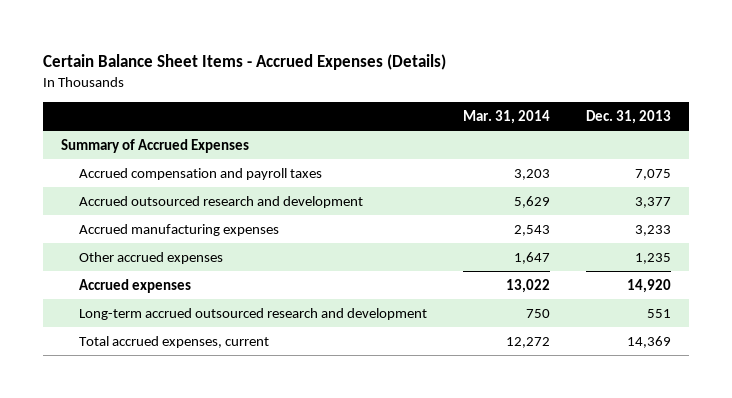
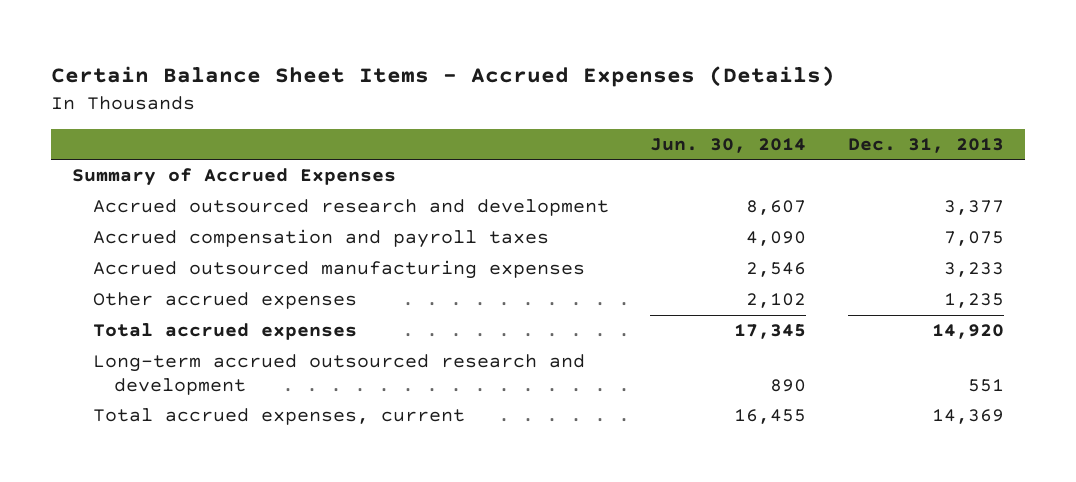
[462,109,550,124] Mar. 31, 2014 -> none
none -> [650,137,807,153] Jun. 30, 2014
[78,168,322,181] Accrued compensation and payroll taxes -> [92,229,549,249] Accrued compensation and payroll taxes
[78,224,279,237] Accrued manufacturing expenses -> [92,260,585,280] Accrued outsourced manufacturing expenses
[78,279,191,294] Accrued expenses -> [92,323,357,341] Total accrued expenses

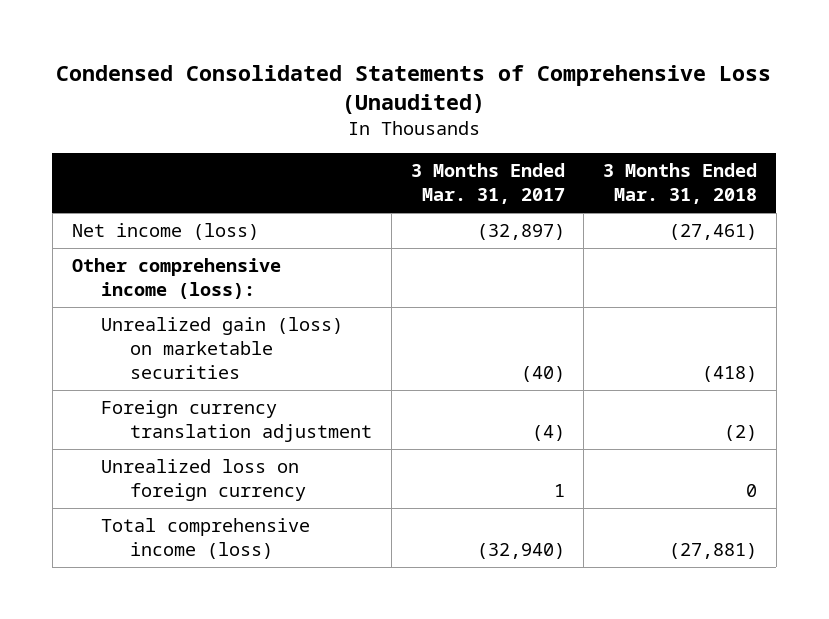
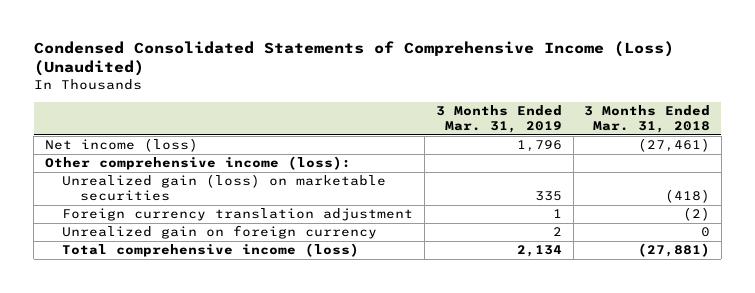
[56,65,772,114] Condensed Consolidated Statements of Comprehensive Loss (Unaudited) -> [33,40,674,77] Condensed Consolidated Statements of Comprehensive Income (Loss) (Unaudited)
[410,163,565,205] 3 Months Ended Mar. 31, 2017 -> none
none -> [435,105,562,133] 3 Months Ended Mar. 31, 2019
[100,459,306,502] Unrealized loss on foreign currency -> [62,225,378,240] Unrealized gain on foreign currency

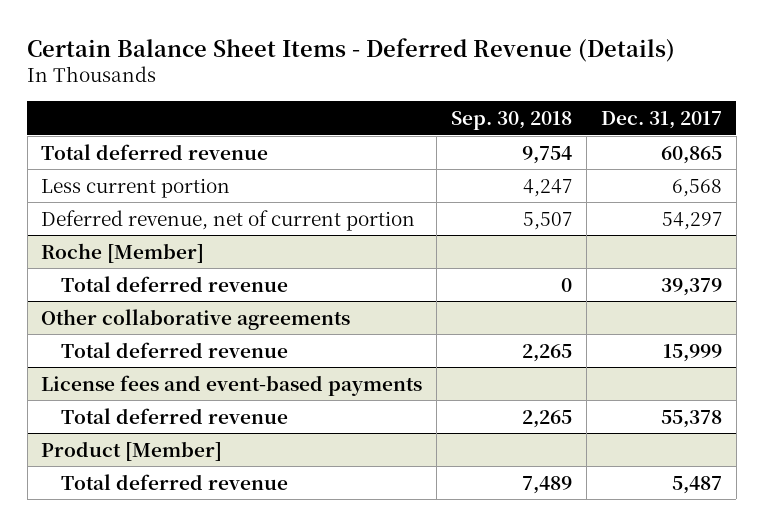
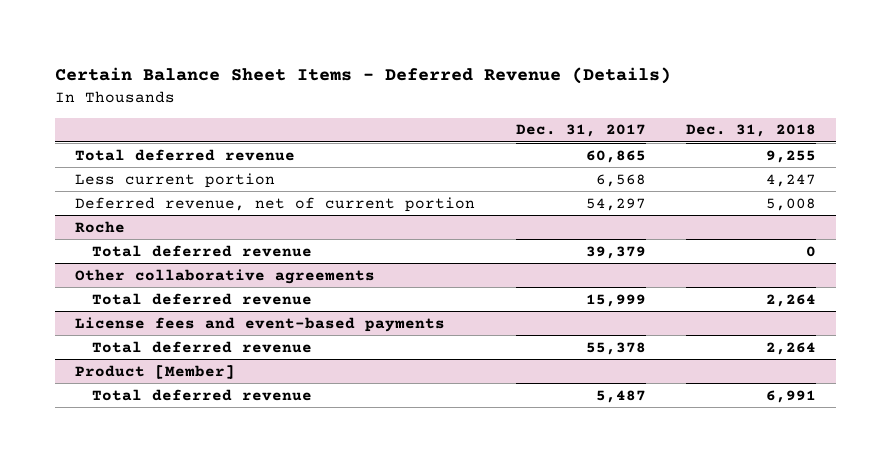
[451,111,573,131] Sep. 30, 2018 -> none
none -> [686,124,817,138] Dec. 31, 2018
[41,242,205,263] Roche [Member] -> [75,220,126,233] Roche

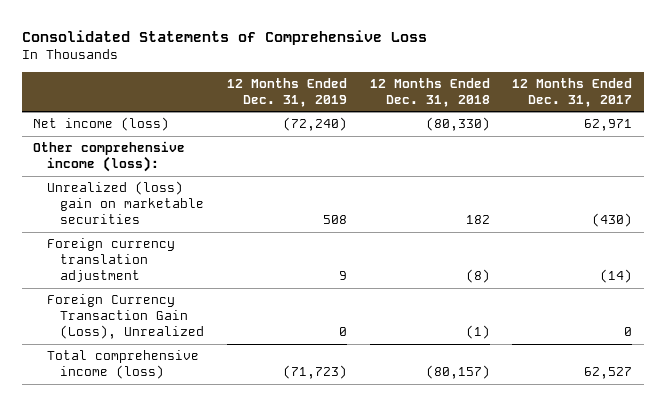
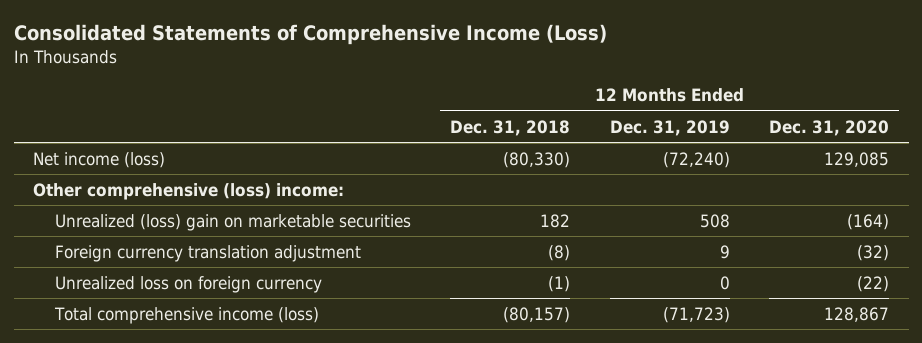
[22,29,428,45] Consolidated Statements of Comprehensive Loss -> [13,23,607,45] Consolidated Statements of Comprehensive Income (Loss)
[512,77,633,107] 12 Months Ended Dec. 31, 2017 -> none
none -> [768,119,889,136] Dec. 31, 2020
[33,141,186,173] Other comprehensive income (loss): -> [33,182,345,200] Other comprehensive (loss) income:
[46,294,205,340] Foreign Currency Transaction Gain (Loss), Unrealized -> [54,275,322,293] Unrealized loss on foreign currency

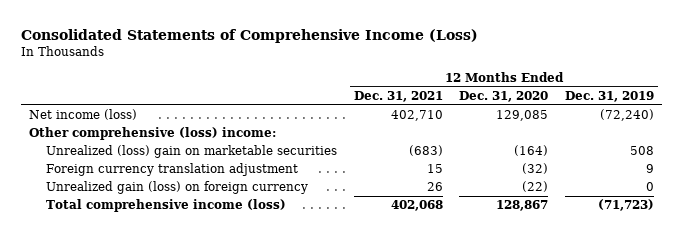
[450,119,571,136] Dec. 31, 2018 -> none
none -> [353,91,443,103] Dec. 31, 2021
[54,275,322,293] Unrealized loss on foreign currency -> [46,181,309,195] Unrealized gain (loss) on foreign currency

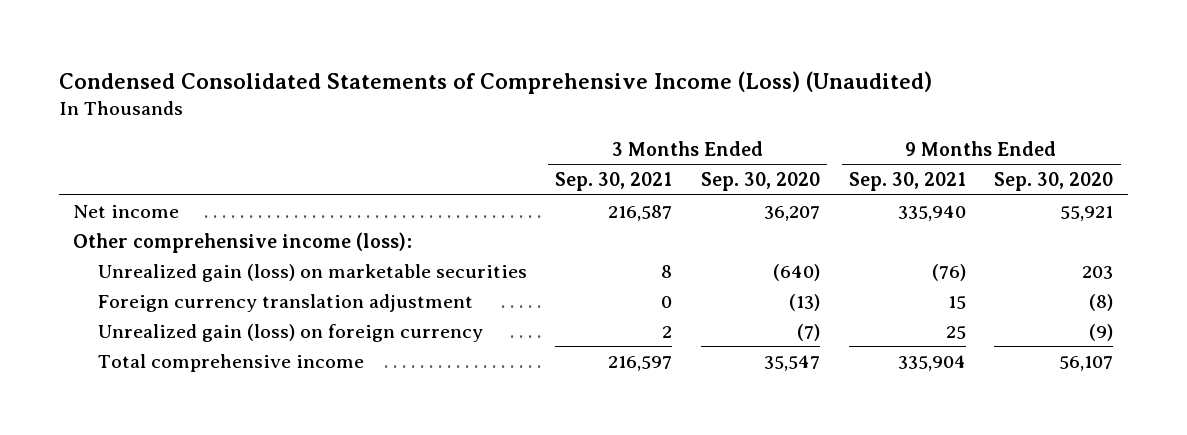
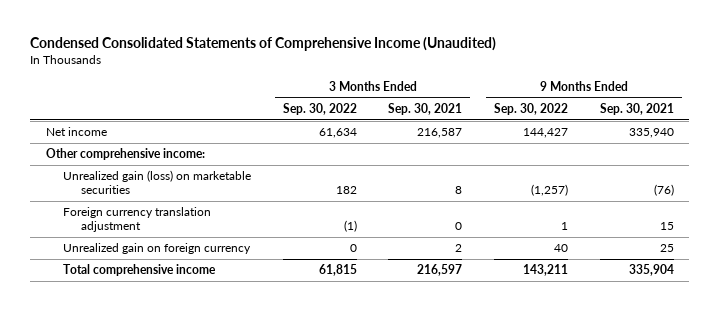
[59,71,933,95] Condensed Consolidated Statements of Comprehensive Income (Loss) (Unaudited) -> [29,36,496,51] Condensed Consolidated Statements of Comprehensive Income (Unaudited)
[701,172,821,192] Sep. 30, 2020 -> none
[994,172,1114,192] Sep. 30, 2020 -> none
none -> [282,103,357,116] Sep. 30, 2022
none -> [494,103,569,116] Sep. 30, 2022
[73,231,413,253] Other comprehensive income (loss): -> [45,148,205,161] Other comprehensive income:
[97,323,483,342] Unrealized gain (loss) on foreign currency -> [63,243,252,255] Unrealized gain on foreign currency

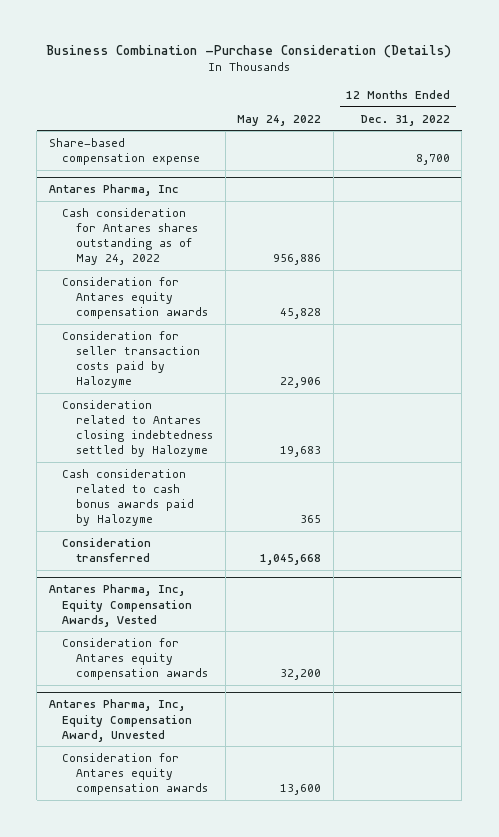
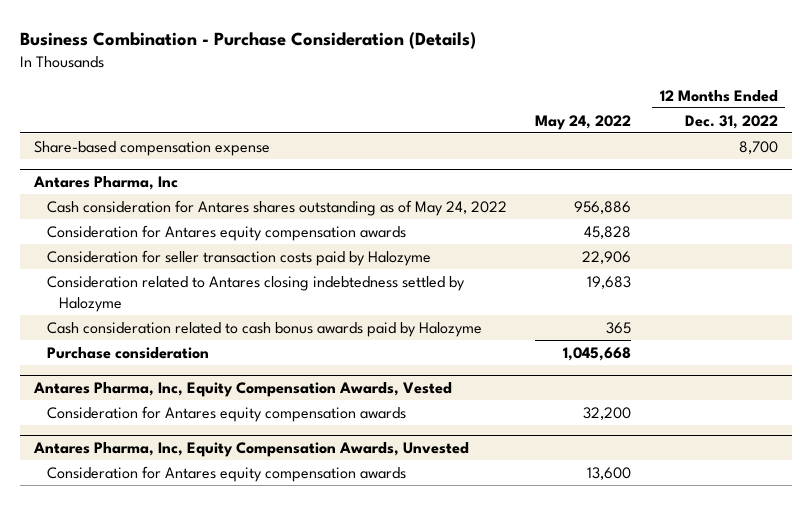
[46,45,452,59] Business Combination -Purchase Consideration (Details) -> [20,32,477,50] Business Combination - Purchase Consideration (Details)
[62,537,152,562] Consideration transferred -> [46,346,209,359] Purchase consideration
[48,699,193,742] Antares Pharma, Inc, Equity Compensation Award, Unvested -> [33,442,470,458] Antares Pharma, Inc, Equity Compensation Awards, Unvested

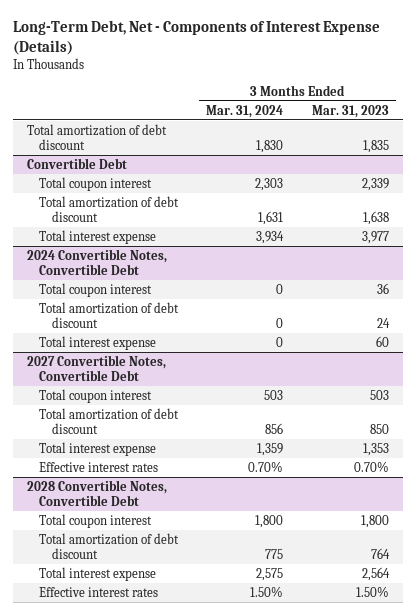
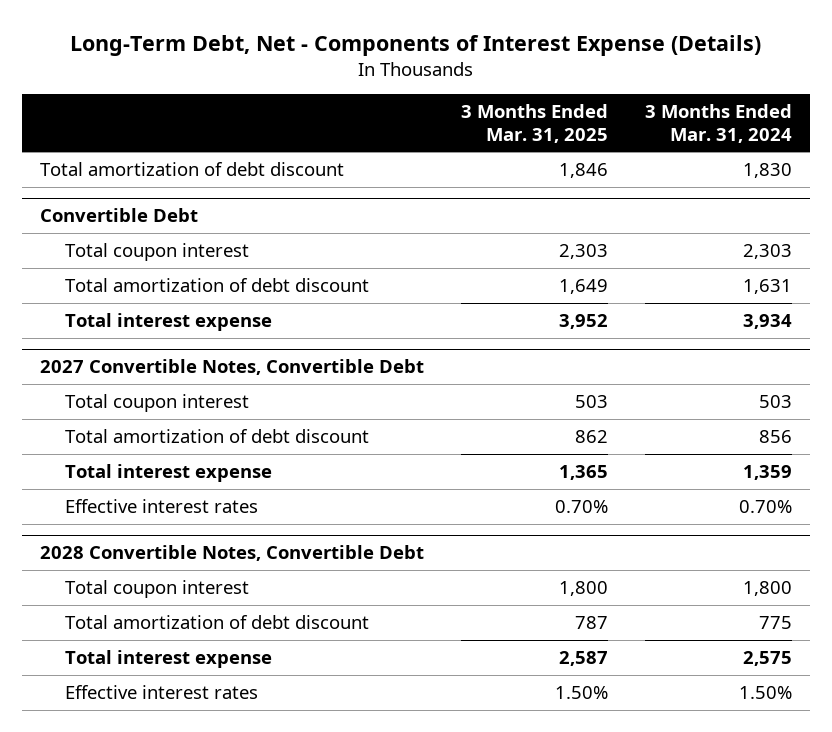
[311,104,389,118] Mar. 31, 2023 -> none
none -> [460,104,608,143] 3 Months Ended Mar. 31, 2025
[26,248,167,276] 2024 Convertible Notes, Convertible Debt -> none
[39,282,153,297] Total coupon interest -> none
[39,301,180,329] Total amortization of debt discount -> none
[39,335,157,350] Total interest expense -> none

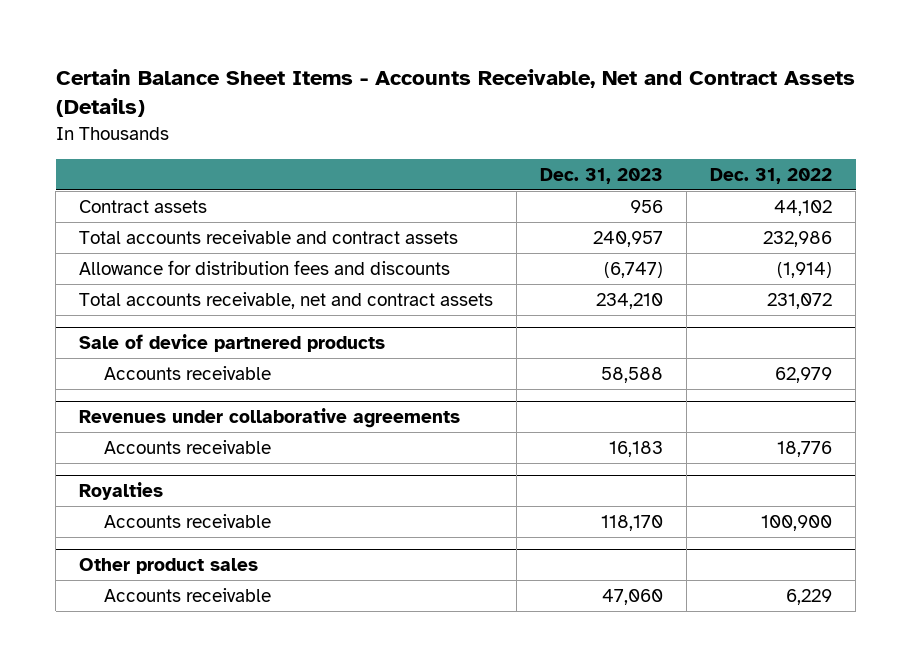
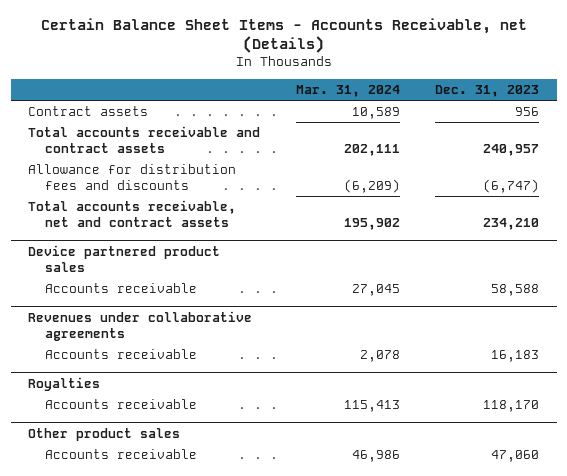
[55,68,855,118] Certain Balance Sheet Items - Accounts Receivable, Net and Contract Assets (Details) -> [40,18,527,54] Certain Balance Sheet Items - Accounts Receivable, net (Details)
[710,167,833,184] Dec. 31, 2022 -> none
none -> [295,84,400,97] Mar. 31, 2024
[79,334,386,353] Sale of device partnered products -> [28,244,221,272] Device partnered product sales

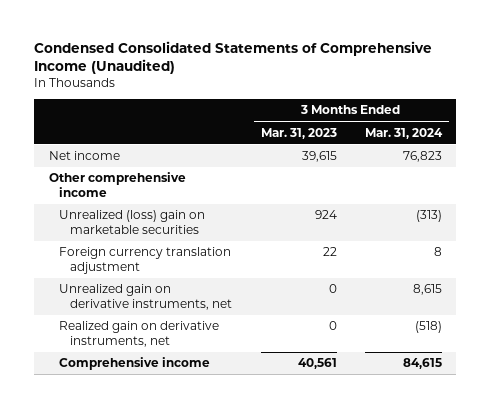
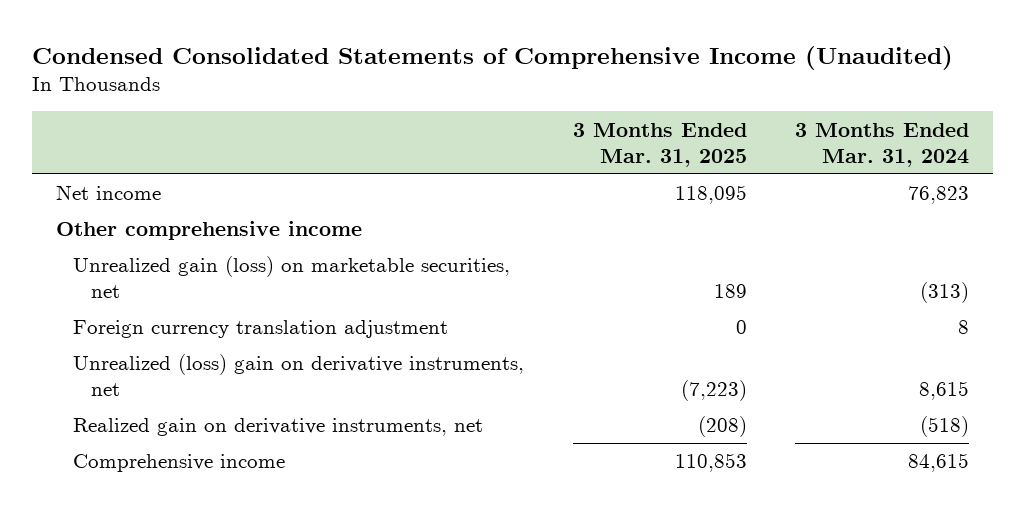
[260,127,337,139] Mar. 31, 2023 -> none
none -> [572,122,747,167] 3 Months Ended Mar. 31, 2025
[59,210,206,234] Unrealized (loss) gain on marketable securities -> [73,256,511,299] Unrealized gain (loss) on marketable securities, net
[59,284,233,310] Unrealized gain on derivative instruments, net -> [73,354,525,397] Unrealized (loss) gain on derivative instruments, net

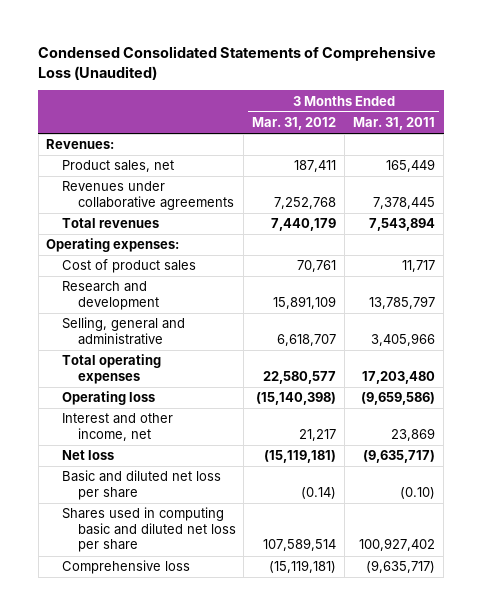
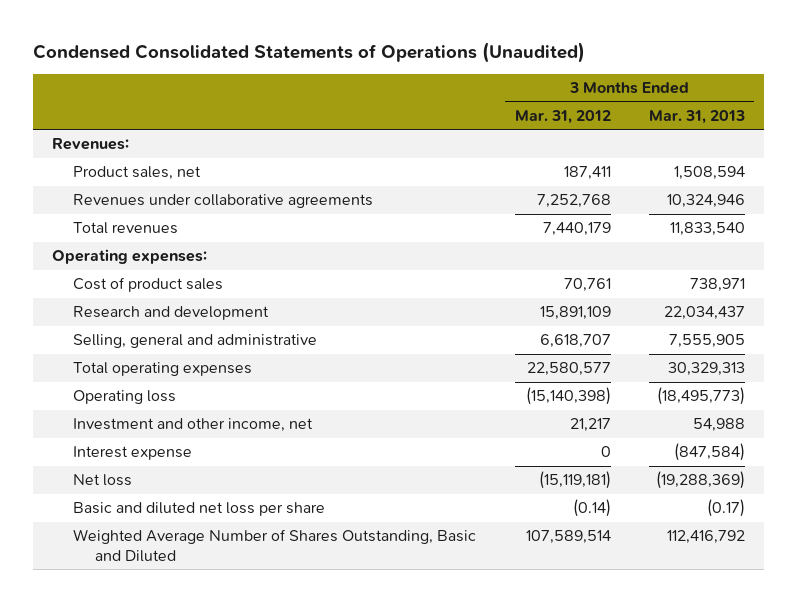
[38,45,437,80] Condensed Consolidated Statements of Comprehensive Loss (Unaudited) -> [33,42,586,64] Condensed Consolidated Statements of Operations (Unaudited)
[353,117,436,131] Mar. 31, 2011 -> none
none -> [648,109,745,124] Mar. 31, 2013
[61,413,173,441] Interest and other income, net -> [73,418,314,433] Investment and other income, net
none -> [73,446,193,461] Interest expense
[61,560,190,575] Comprehensive loss -> none
[61,507,236,553] Shares used in computing basic and diluted net loss per share -> [73,529,477,563] Weighted Average Number of Shares Outstanding, Basic and Diluted

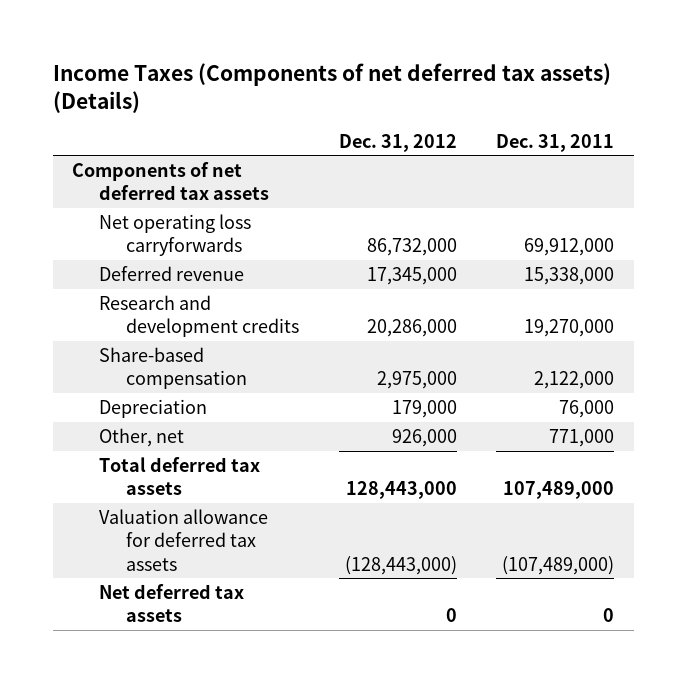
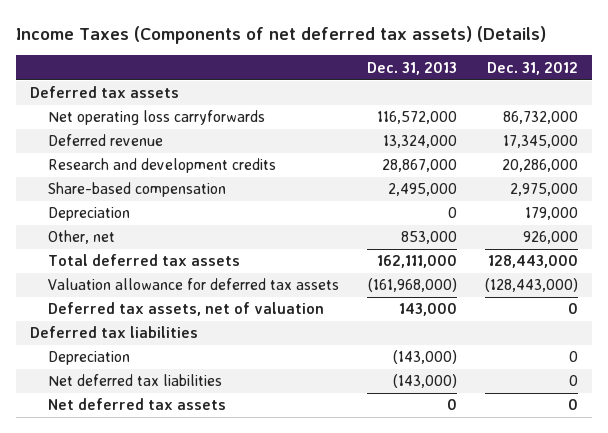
[496,133,615,152] Dec. 31, 2011 -> none
none -> [367,61,458,75] Dec. 31, 2013
[72,161,270,201] Components of net deferred tax assets -> [29,86,179,99] Deferred tax assets
none -> [48,302,325,317] Deferred tax assets, net of valuation
none -> [29,326,198,339] Deferred tax liabilities
none -> [48,351,131,366] Depreciation
none -> [48,374,223,387] Net deferred tax liabilities

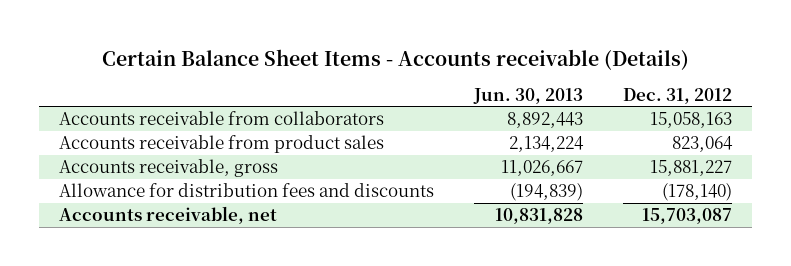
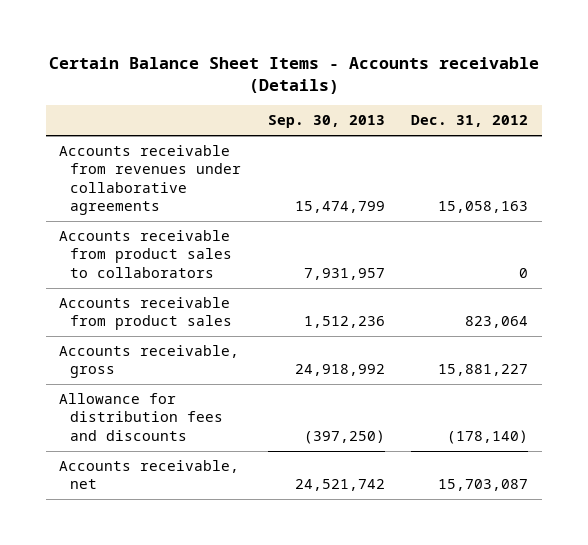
[473,87,584,104] Jun. 30, 2013 -> none
none -> [267,115,385,129] Sep. 30, 2013
[59,111,385,126] Accounts receivable from collaborators -> [59,145,242,216] Accounts receivable from revenues under collaborative agreements
none -> [59,230,233,278] Accounts receivable from product sales to collaborators

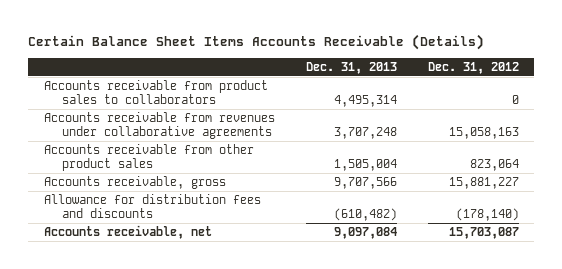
[48,56,539,94] Certain Balance Sheet Items - Accounts receivable (Details) -> [28,34,485,51] Certain Balance Sheet Items Accounts Receivable (Details)
[267,115,385,129] Sep. 30, 2013 -> none
none -> [305,61,397,74] Dec. 31, 2013
[59,145,242,216] Accounts receivable from revenues under collaborative agreements -> [43,112,275,140] Accounts receivable from revenues under collaborative agreements
[59,297,233,331] Accounts receivable from product sales -> [43,144,254,172] Accounts receivable from other product sales

